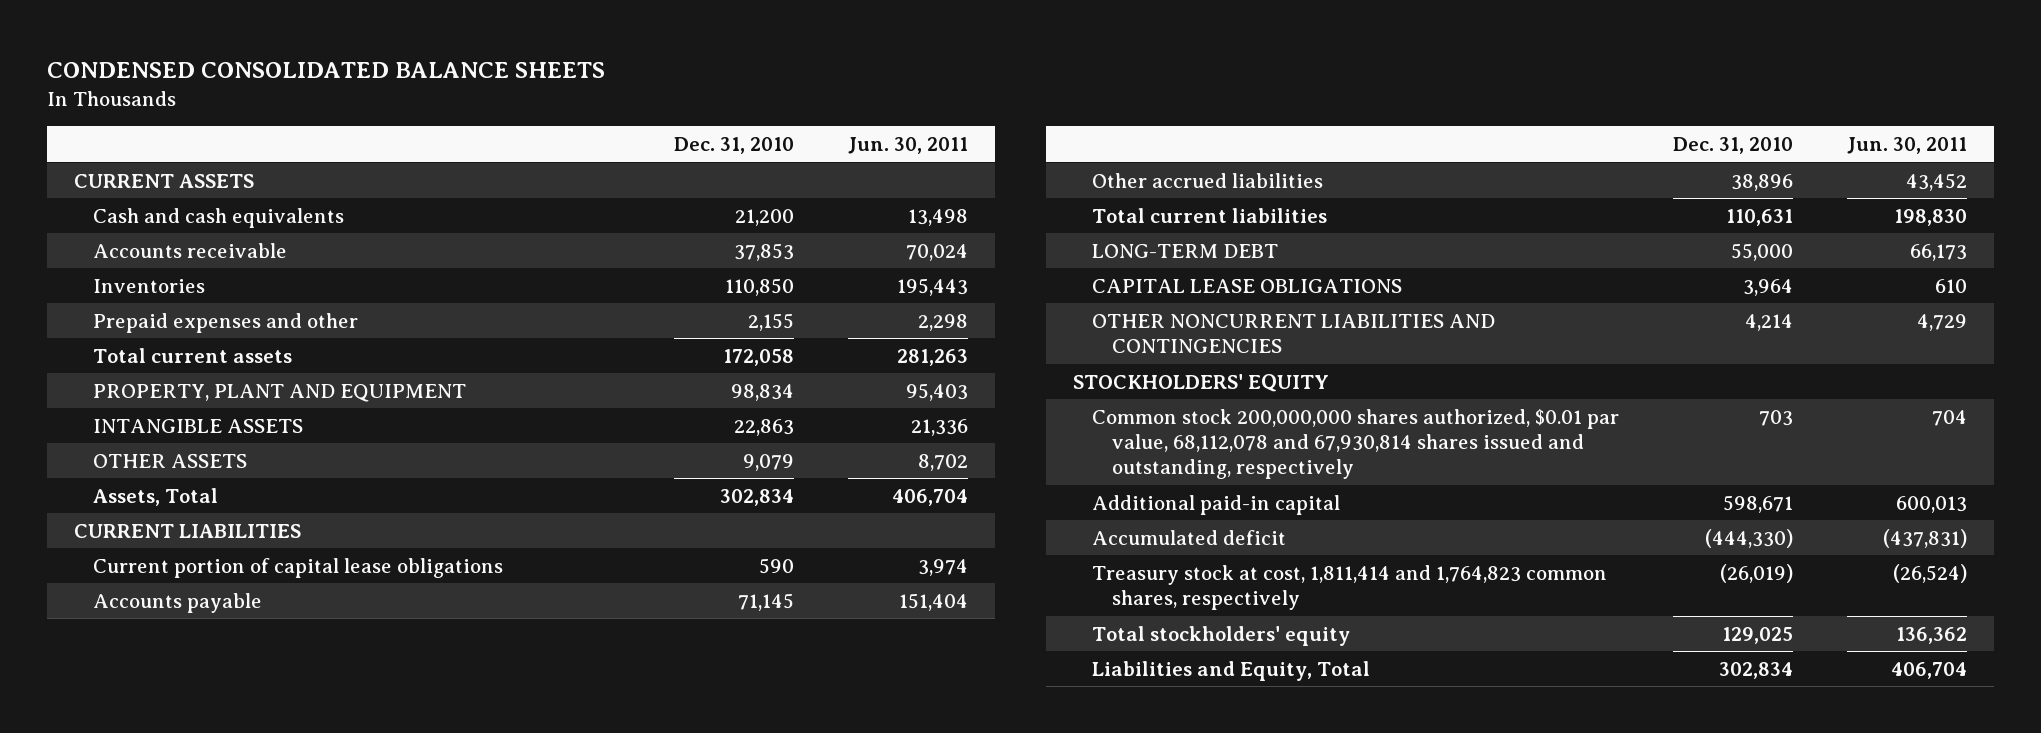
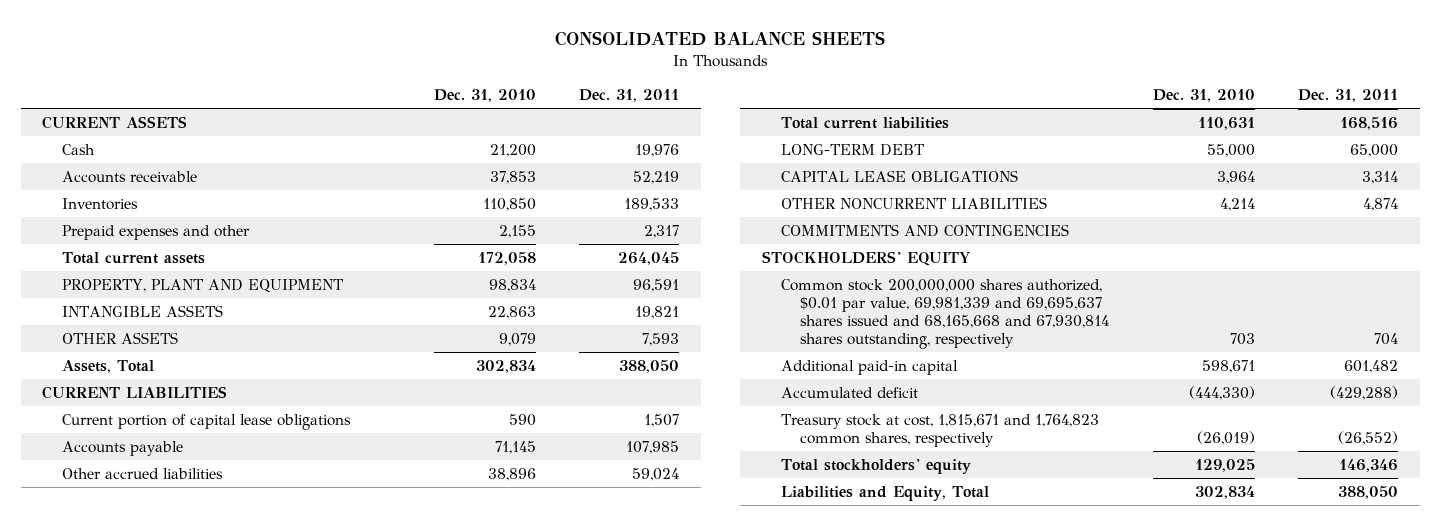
[46,62,605,79] CONDENSED CONSOLIDATED BALANCE SHEETS -> [555,30,886,46] CONSOLIDATED BALANCE SHEETS
[847,137,968,155] Jun. 30, 2011 -> none
none -> [579,89,680,103] Dec. 31, 2011
[93,207,345,228] Cash and cash equivalents -> [61,143,95,155] Cash
[1092,313,1496,353] OTHER NONCURRENT LIABILITIES AND CONTINGENCIES -> [781,196,1048,209] OTHER NONCURRENT LIABILITIES
none -> [781,223,1070,237] COMMITMENTS AND CONTINGENCIES
[1092,408,1620,479] Common stock 200,000,000 shares authorized, $0.01 par value, 68,112,078 and 67,930,814 shares issued and outstanding, respectively -> [781,278,1110,350] Common stock 200,000,000 shares authorized, $0.01 par value, 69,981,339 and 69,695,637 shares issued and 68,165,668 and 67,930,814 shares outstanding, respectively
[1092,564,1608,610] Treasury stock at cost, 1,811,414 and 1,764,823 common shares, respectively -> [781,413,1100,447] Treasury stock at cost, 1,815,671 and 1,764,823 common shares, respectively

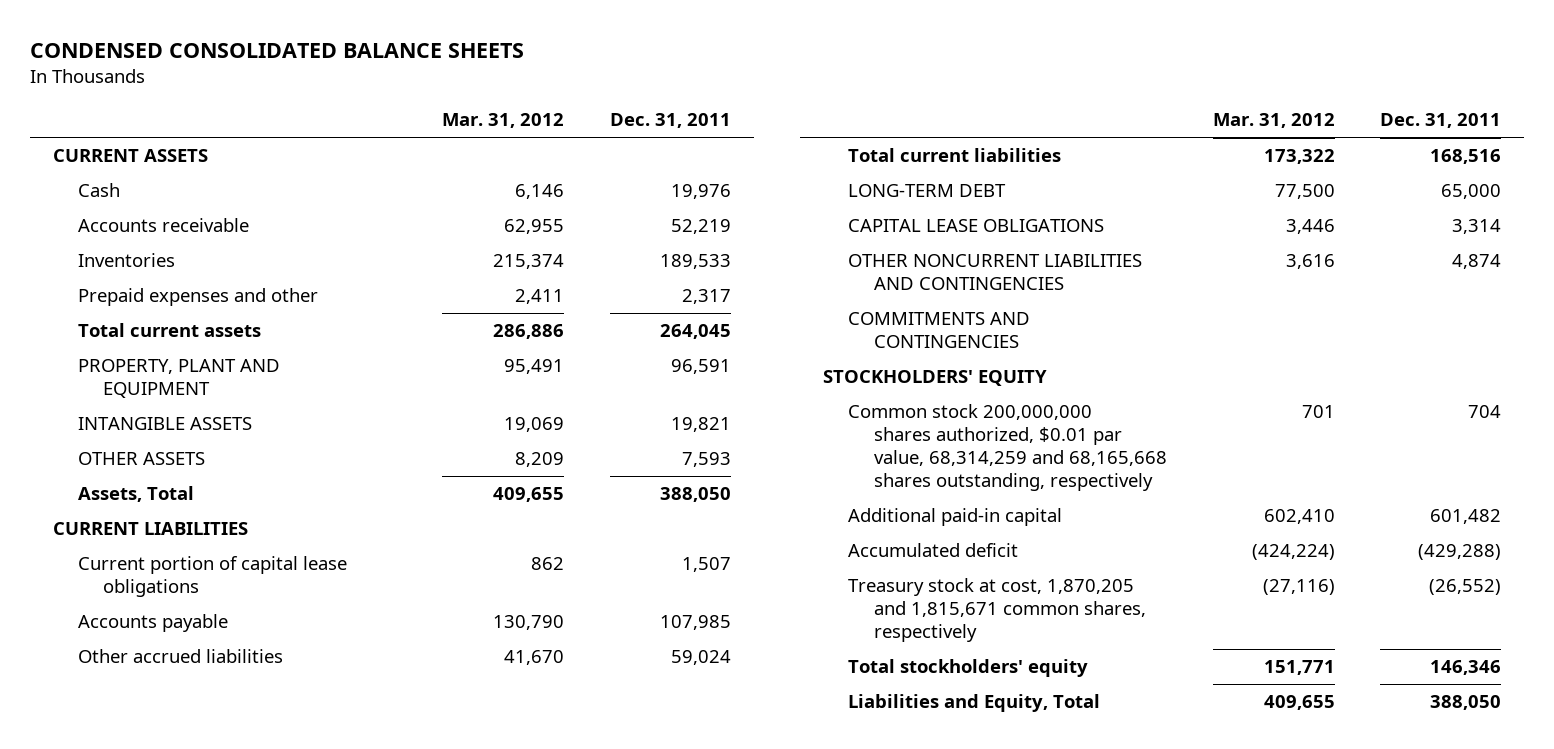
[555,30,886,46] CONSOLIDATED BALANCE SHEETS -> [29,43,524,59] CONDENSED CONSOLIDATED BALANCE SHEETS
[433,89,536,103] Dec. 31, 2010 -> none
none -> [442,113,565,129] Mar. 31, 2012
[781,196,1048,209] OTHER NONCURRENT LIABILITIES -> [848,254,1143,291] OTHER NONCURRENT LIABILITIES AND CONTINGENCIES
[781,278,1110,350] Common stock 200,000,000 shares authorized, $0.01 par value, 69,981,339 and 69,695,637 shares issued and 68,165,668 and 67,930,814 shares outstanding, respectively -> [848,404,1167,491] Common stock 200,000,000 shares authorized, $0.01 par value, 68,314,259 and 68,165,668 shares outstanding, respectively
[781,413,1100,447] Treasury stock at cost, 1,815,671 and 1,764,823 common shares, respectively -> [848,578,1146,642] Treasury stock at cost, 1,870,205 and 1,815,671 common shares, respectively

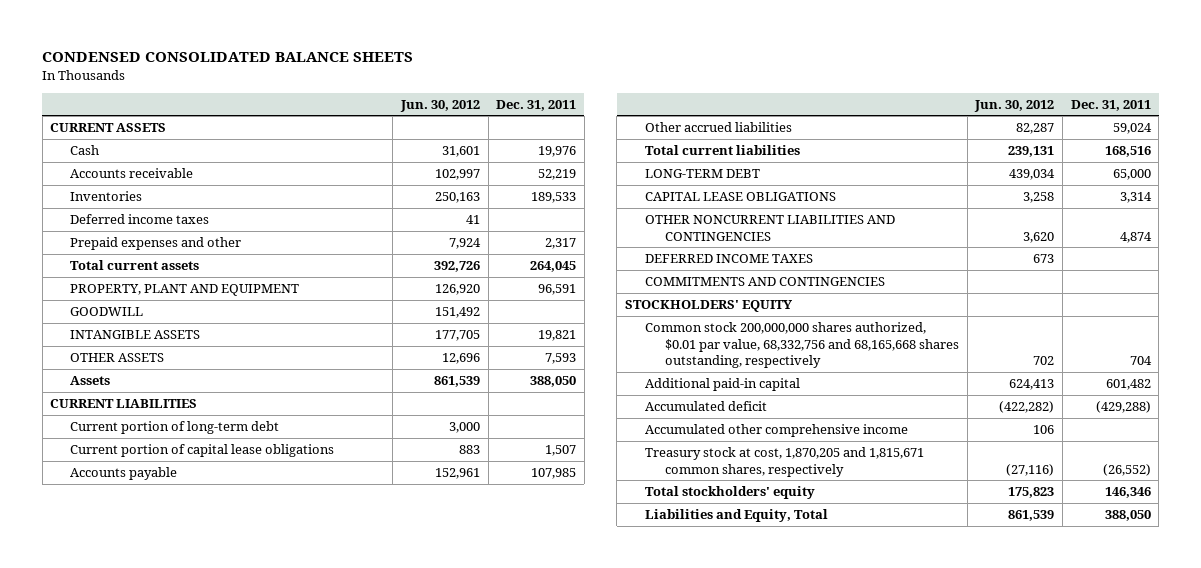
[442,113,565,129] Mar. 31, 2012 -> none
none -> [399,99,480,112] Jun. 30, 2012
none -> [70,213,210,224] Deferred income taxes
none -> [70,306,144,316] GOODWILL
[77,486,194,503] Assets, Total -> [70,375,111,385] Assets
none -> [70,420,280,434] Current portion of long-term debt
none -> [644,253,813,263] DEFERRED INCOME TAXES
[848,404,1167,491] Common stock 200,000,000 shares authorized, $0.01 par value, 68,314,259 and 68,165,668 shares outstanding, respectively -> [644,321,959,369] Common stock 200,000,000 shares authorized, $0.01 par value, 68,332,756 and 68,165,668 shares outstanding, respectively
none -> [644,423,908,437] Accumulated other comprehensive income

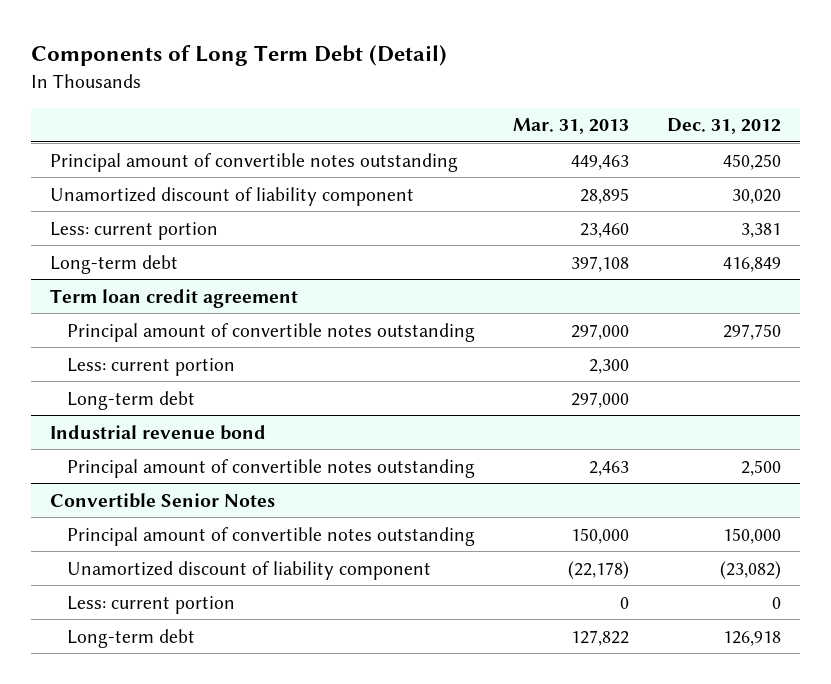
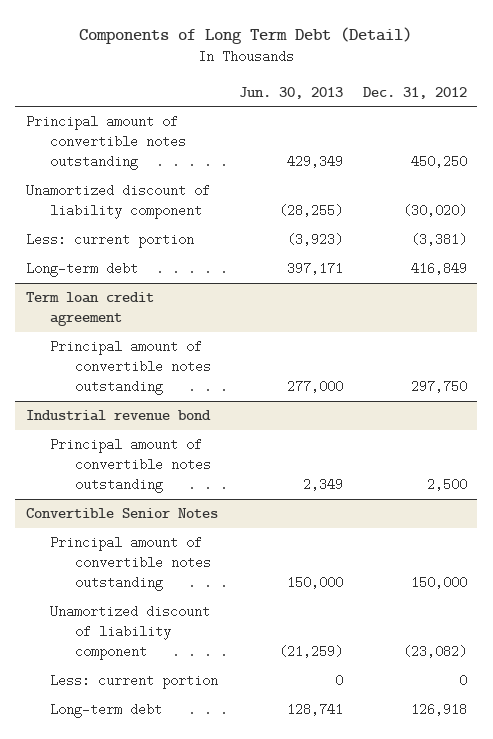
[513,118,630,135] Mar. 31, 2013 -> none
none -> [238,86,343,99] Jun. 30, 2013
[732,188,782,204] 30,020 -> [402,204,467,218] (30,020)
[741,222,782,238] 3,381 -> [410,233,467,247] (3,381)
[66,357,235,376] Less: current portion -> none
[66,390,195,410] Long-term debt -> none

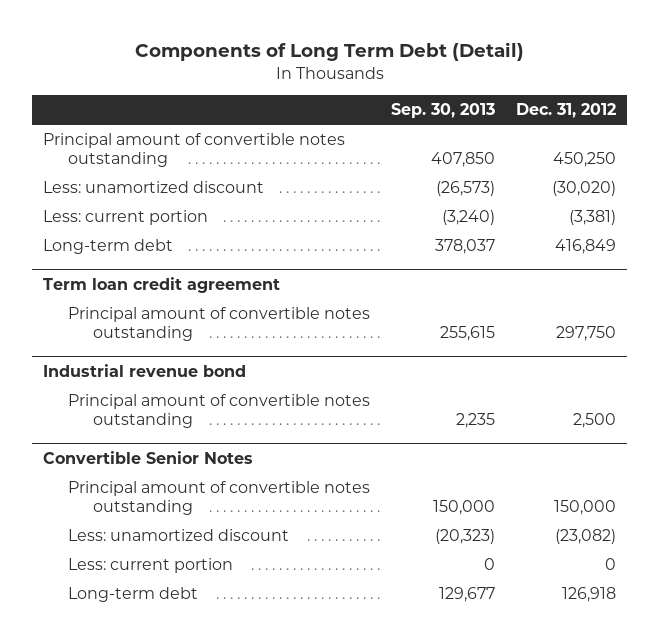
[238,86,343,99] Jun. 30, 2013 -> none
none -> [390,103,495,119] Sep. 30, 2013
[25,184,210,220] Unamortized discount of liability component -> [42,181,264,194] Less: unamortized discount
[50,605,211,660] Unamortized discount of liability component -> [67,529,289,542] Less: unamortized discount

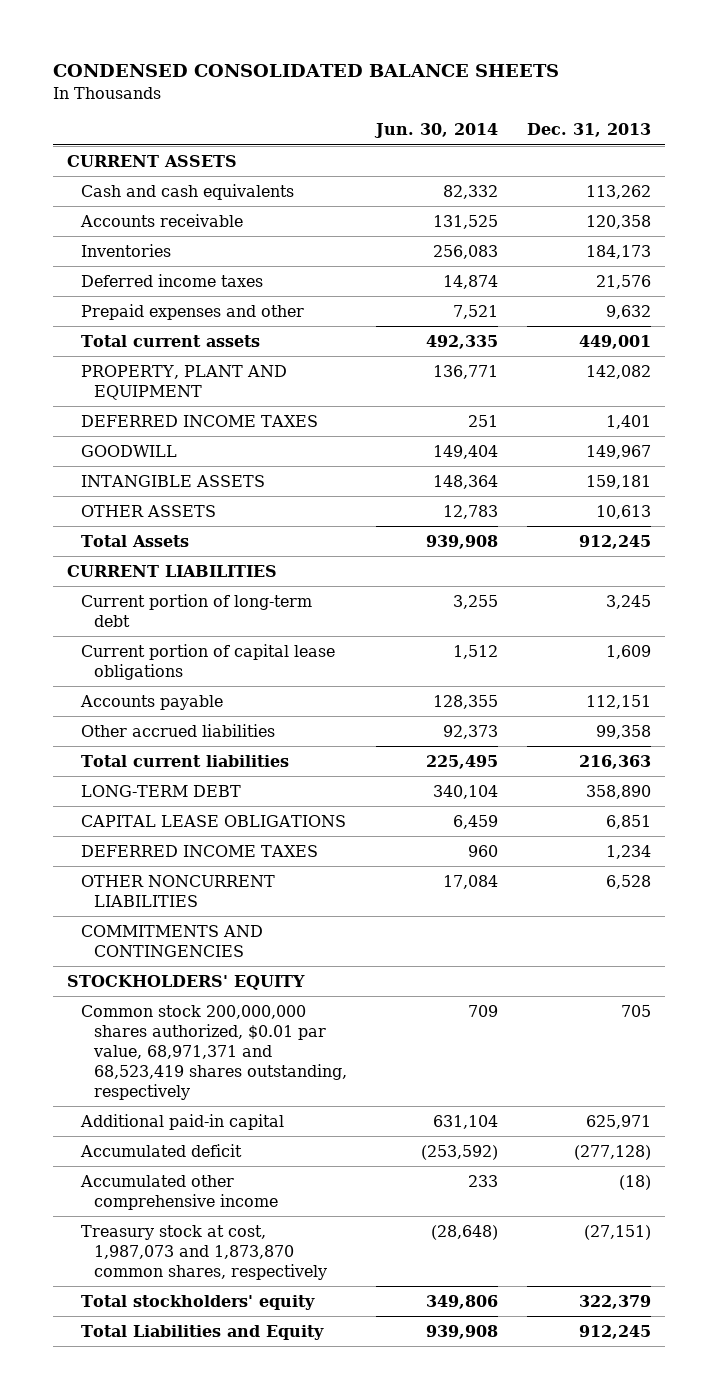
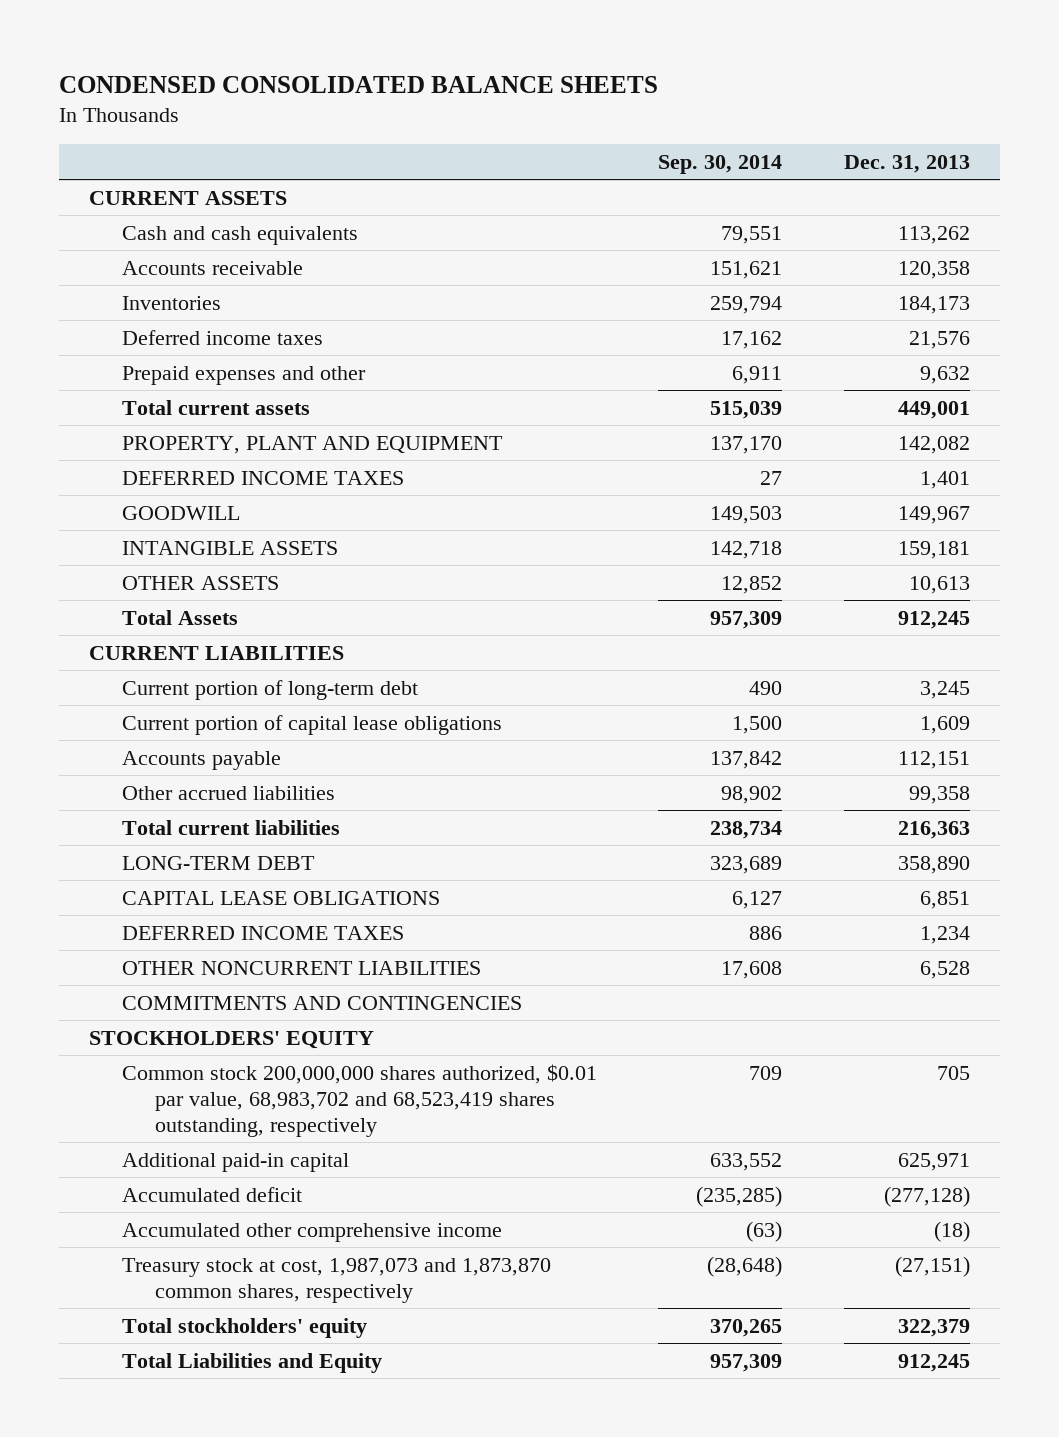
[374,123,499,139] Jun. 30, 2014 -> none
none -> [658,154,783,174] Sep. 30, 2014
[80,1004,348,1100] Common stock 200,000,000 shares authorized, $0.01 par value, 68,971,371 and 68,523,419 shares outstanding, respectively -> [122,1063,598,1137] Common stock 200,000,000 shares authorized, $0.01 par value, 68,983,702 and 68,523,419 shares outstanding, respectively

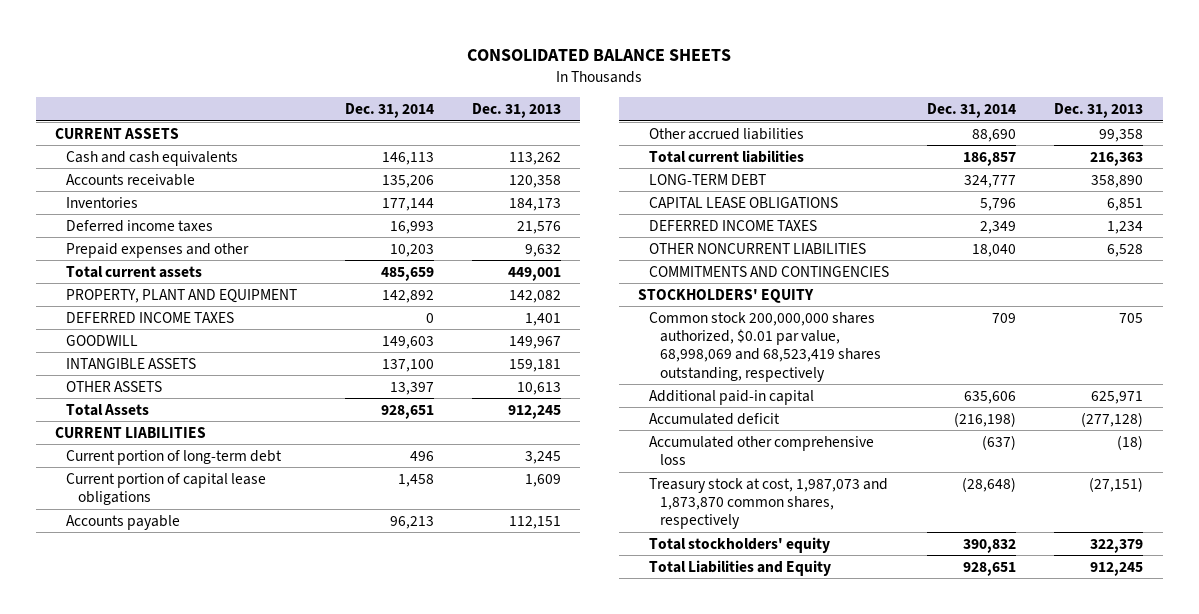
[58,75,658,93] CONDENSED CONSOLIDATED BALANCE SHEETS -> [467,48,732,61] CONSOLIDATED BALANCE SHEETS
[658,154,783,174] Sep. 30, 2014 -> none
none -> [344,103,434,119] Dec. 31, 2014
[122,1063,598,1137] Common stock 200,000,000 shares authorized, $0.01 par value, 68,983,702 and 68,523,419 shares outstanding, respectively -> [649,311,882,382] Common stock 200,000,000 shares authorized, $0.01 par value, 68,998,069 and 68,523,419 shares outstanding, respectively
[122,1222,503,1242] Accumulated other comprehensive income -> [649,435,875,466] Accumulated other comprehensive loss

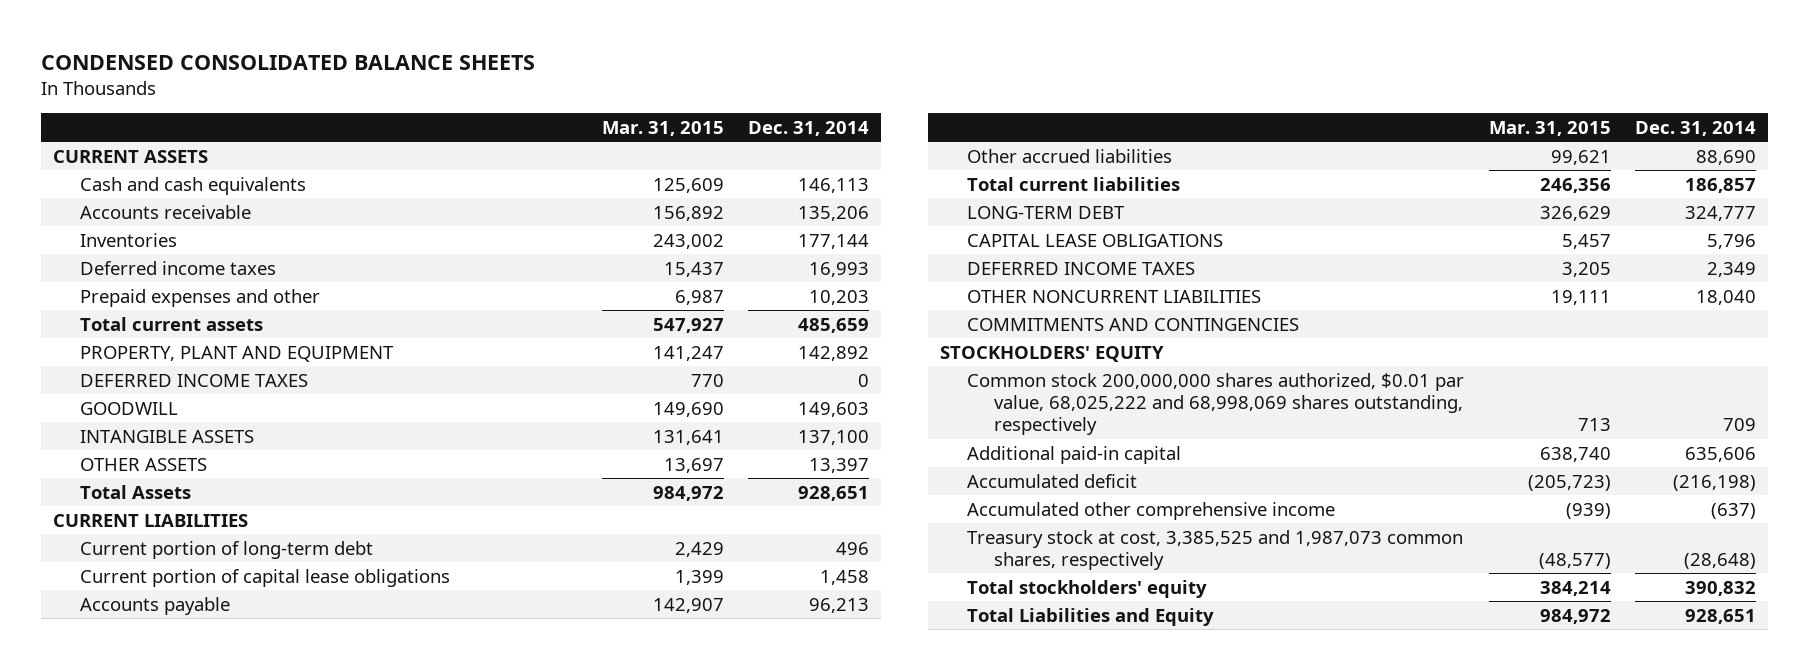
[467,48,732,61] CONSOLIDATED BALANCE SHEETS -> [40,54,535,70] CONDENSED CONSOLIDATED BALANCE SHEETS
[471,103,561,119] Dec. 31, 2013 -> none
none -> [601,120,724,136] Mar. 31, 2015
[649,311,882,382] Common stock 200,000,000 shares authorized, $0.01 par value, 68,998,069 and 68,523,419 shares outstanding, respectively -> [967,372,1465,436] Common stock 200,000,000 shares authorized, $0.01 par value, 68,025,222 and 68,998,069 shares outstanding, respectively
[649,435,875,466] Accumulated other comprehensive loss -> [967,501,1336,520] Accumulated other comprehensive income
[649,477,889,530] Treasury stock at cost, 1,987,073 and 1,873,870 common shares, respectively -> [967,529,1464,571] Treasury stock at cost, 3,385,525 and 1,987,073 common shares, respectively

